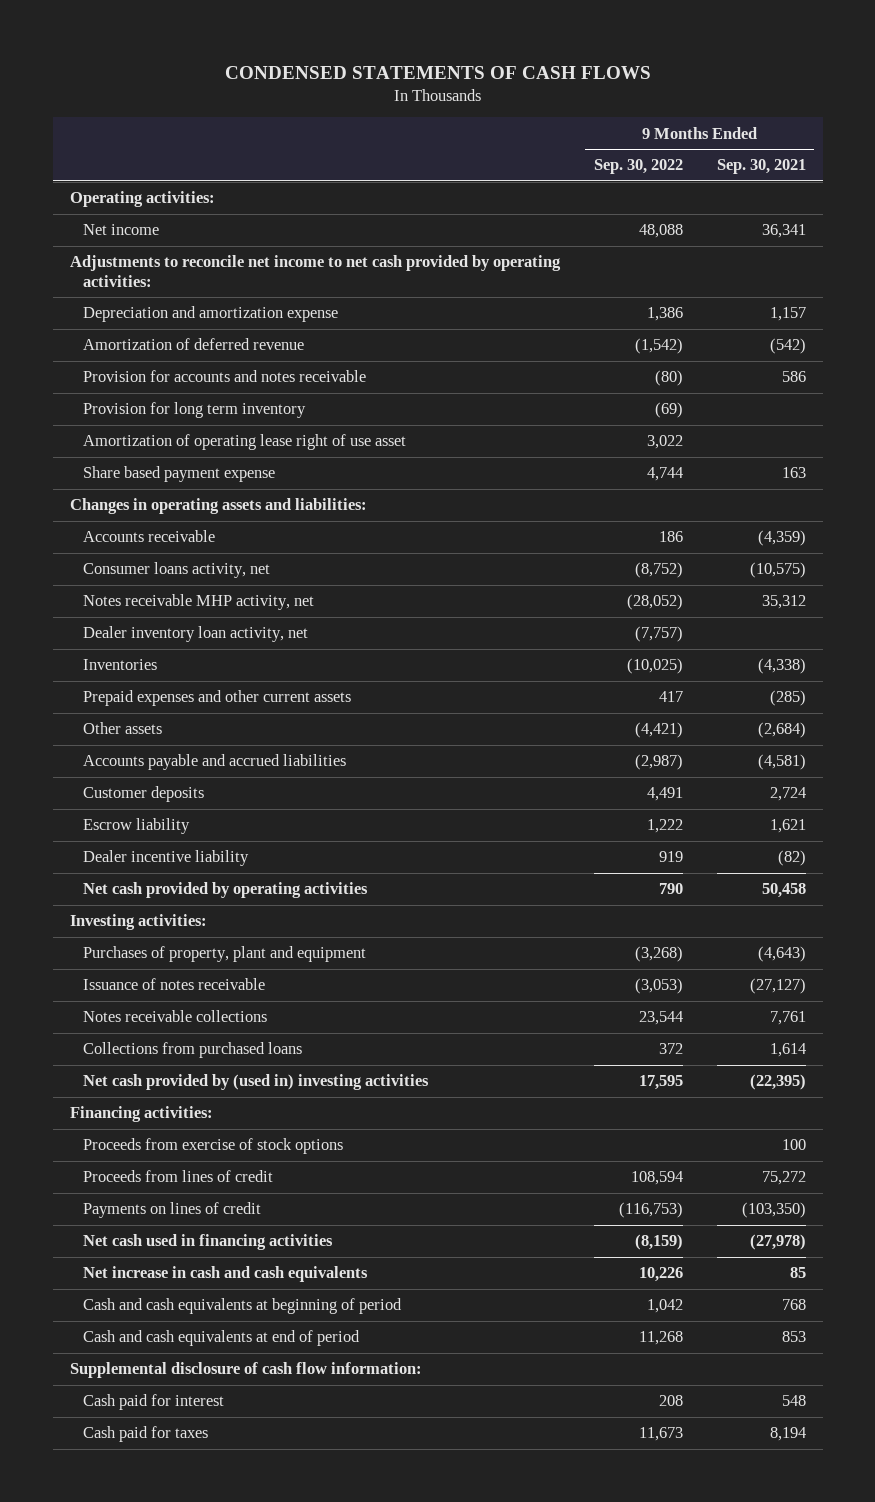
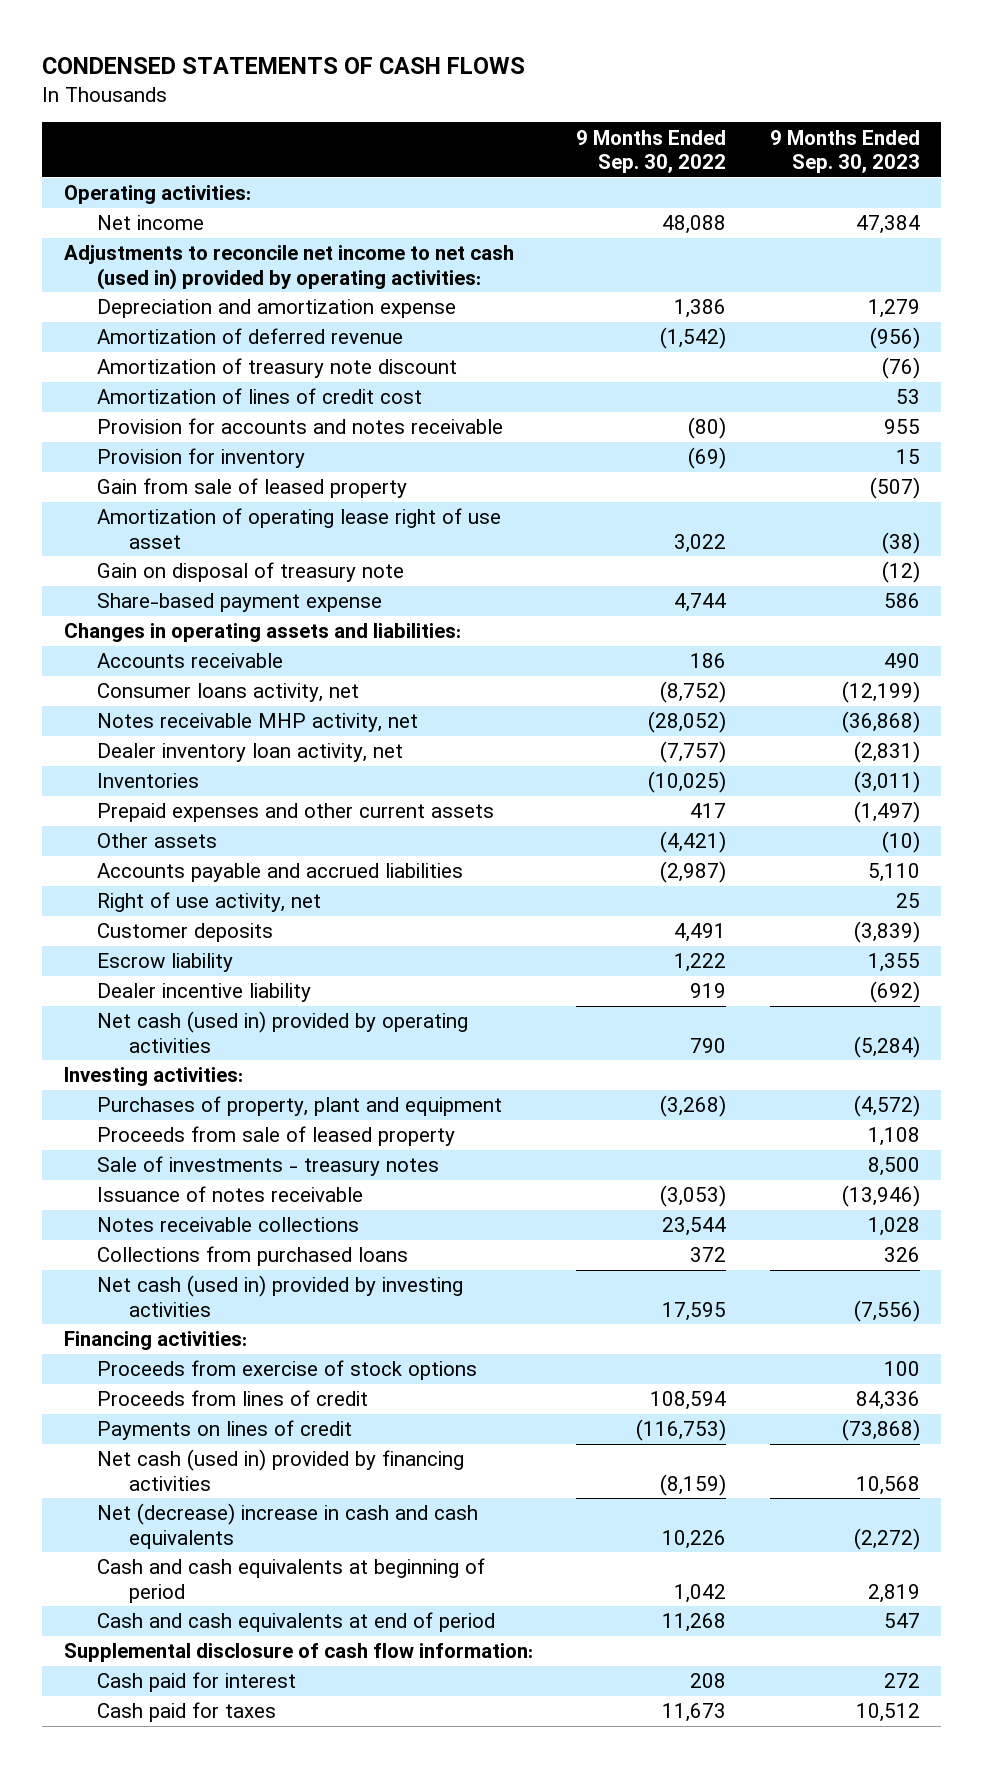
[716,159,806,175] Sep. 30, 2021 -> none
none -> [769,129,920,174] 9 Months Ended Sep. 30, 2023
[69,255,561,287] Adjustments to reconcile net income to net cash provided by operating activities: -> [63,245,514,290] Adjustments to reconcile net income to net cash (used in) provided by operating activities:
none -> [96,358,457,379] Amortization of treasury note discount
none -> [96,388,422,405] Amortization of lines of credit cost
[83,402,307,419] Provision for long term inventory -> [96,448,305,469] Provision for inventory
none -> [96,478,407,499] Gain from sale of leased property
none -> [96,562,404,583] Gain on disposal of treasury note
[83,466,276,483] Share based payment expense -> [96,593,382,613] Share-based payment expense
none -> [96,892,321,913] Right of use activity, net
[83,882,369,899] Net cash provided by operating activities -> [96,1011,468,1053] Net cash (used in) provided by operating activities
none -> [96,1126,455,1147] Proceeds from sale of leased property
none -> [96,1156,439,1177] Sale of investments - treasury notes
[83,1074,430,1091] Net cash provided by (used in) investing activities -> [96,1275,463,1317] Net cash (used in) provided by investing activities
[83,1234,334,1251] Net cash used in financing activities -> [96,1449,464,1491] Net cash (used in) provided by financing activities
[83,1266,369,1283] Net increase in cash and cash equivalents -> [96,1503,478,1549] Net (decrease) increase in cash and cash equivalents

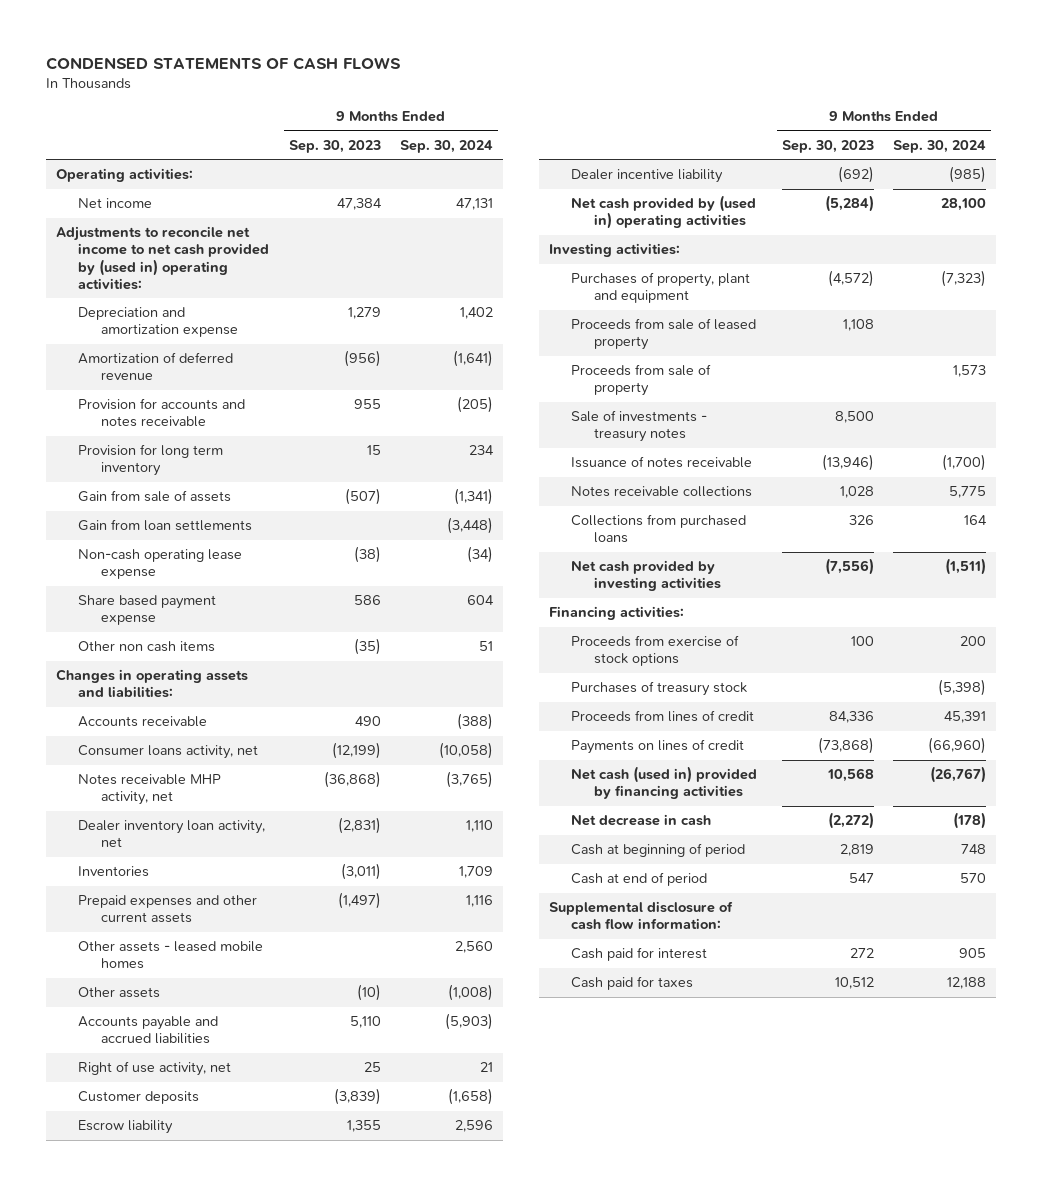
[576,129,727,174] 9 Months Ended Sep. 30, 2022 -> none
none -> [400,140,494,154] Sep. 30, 2024
[63,245,514,290] Adjustments to reconcile net income to net cash (used in) provided by operating activities: -> [55,226,270,290] Adjustments to reconcile net income to net cash provided by (used in) operating activities:
[96,358,457,379] Amortization of treasury note discount -> none
[96,388,422,405] Amortization of lines of credit cost -> none
[96,562,404,583] Gain on disposal of treasury note -> none
[96,448,305,469] Provision for inventory -> [78,444,224,477] Provision for long term inventory
[96,478,407,499] Gain from sale of leased property -> [78,490,232,503] Gain from sale of assets
none -> [78,519,253,532] Gain from loan settlements
[96,508,501,549] Amortization of operating lease right of use asset -> [78,549,243,580] Non-cash operating lease expense
[96,593,382,613] Share-based payment expense -> [78,595,217,626] Share based payment expense
none -> [78,641,216,653] Other non cash items
none -> [78,941,264,970] Other assets - leased mobile homes
[96,1011,468,1053] Net cash (used in) provided by operating activities -> [571,195,757,230] Net cash provided by (used in) operating activities
none -> [571,364,712,397] Proceeds from sale of property
[96,1275,463,1317] Net cash (used in) provided by investing activities -> [571,560,721,592] Net cash provided by investing activities
none -> [571,681,748,697] Purchases of treasury stock
[96,1503,478,1549] Net (decrease) increase in cash and cash equivalents -> [571,814,712,827] Net decrease in cash
[96,1558,485,1603] Cash and cash equivalents at beginning of period -> [571,843,746,858] Cash at beginning of period
[96,1612,495,1633] Cash and cash equivalents at end of period -> [571,872,708,887] Cash at end of period

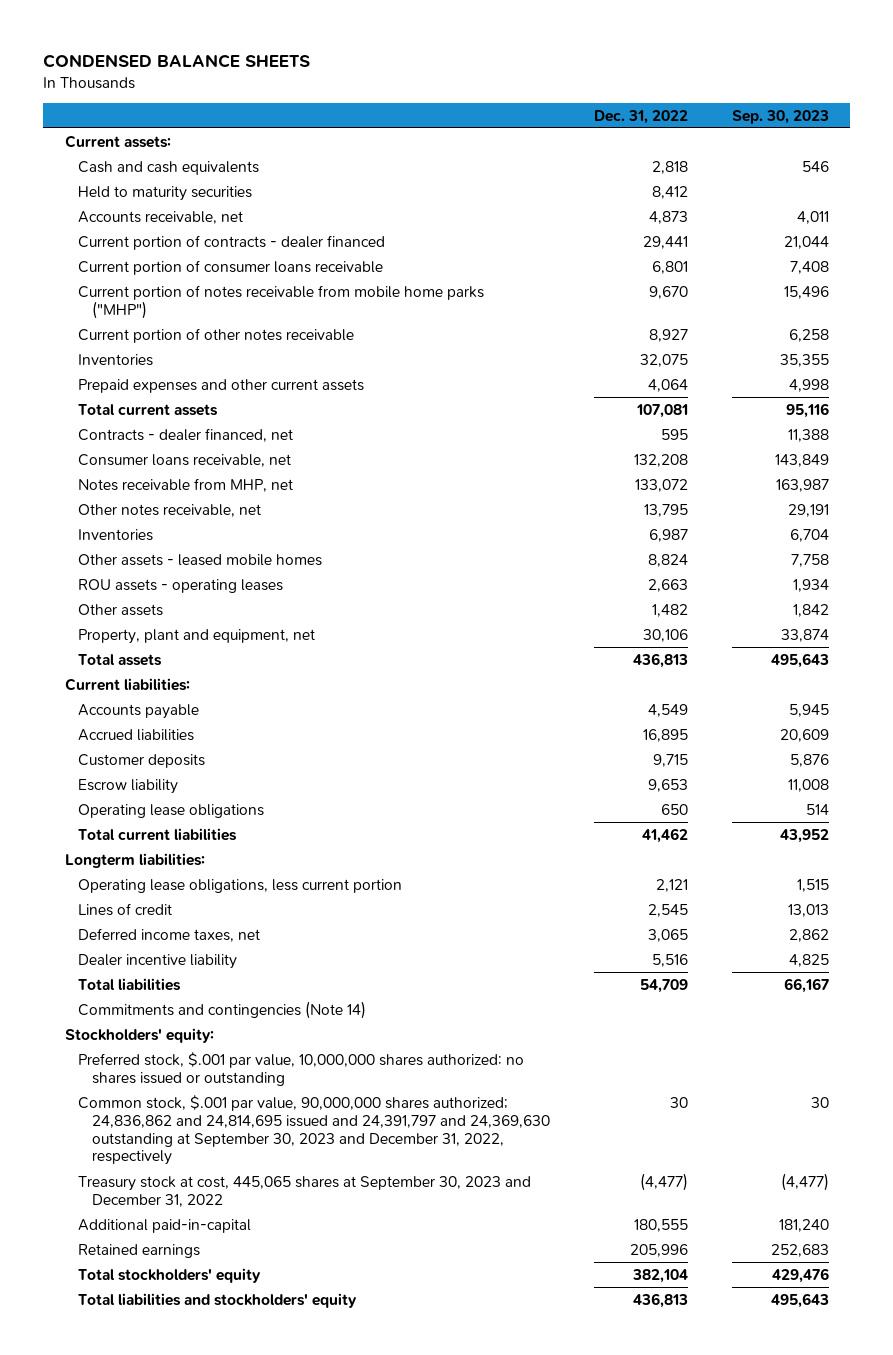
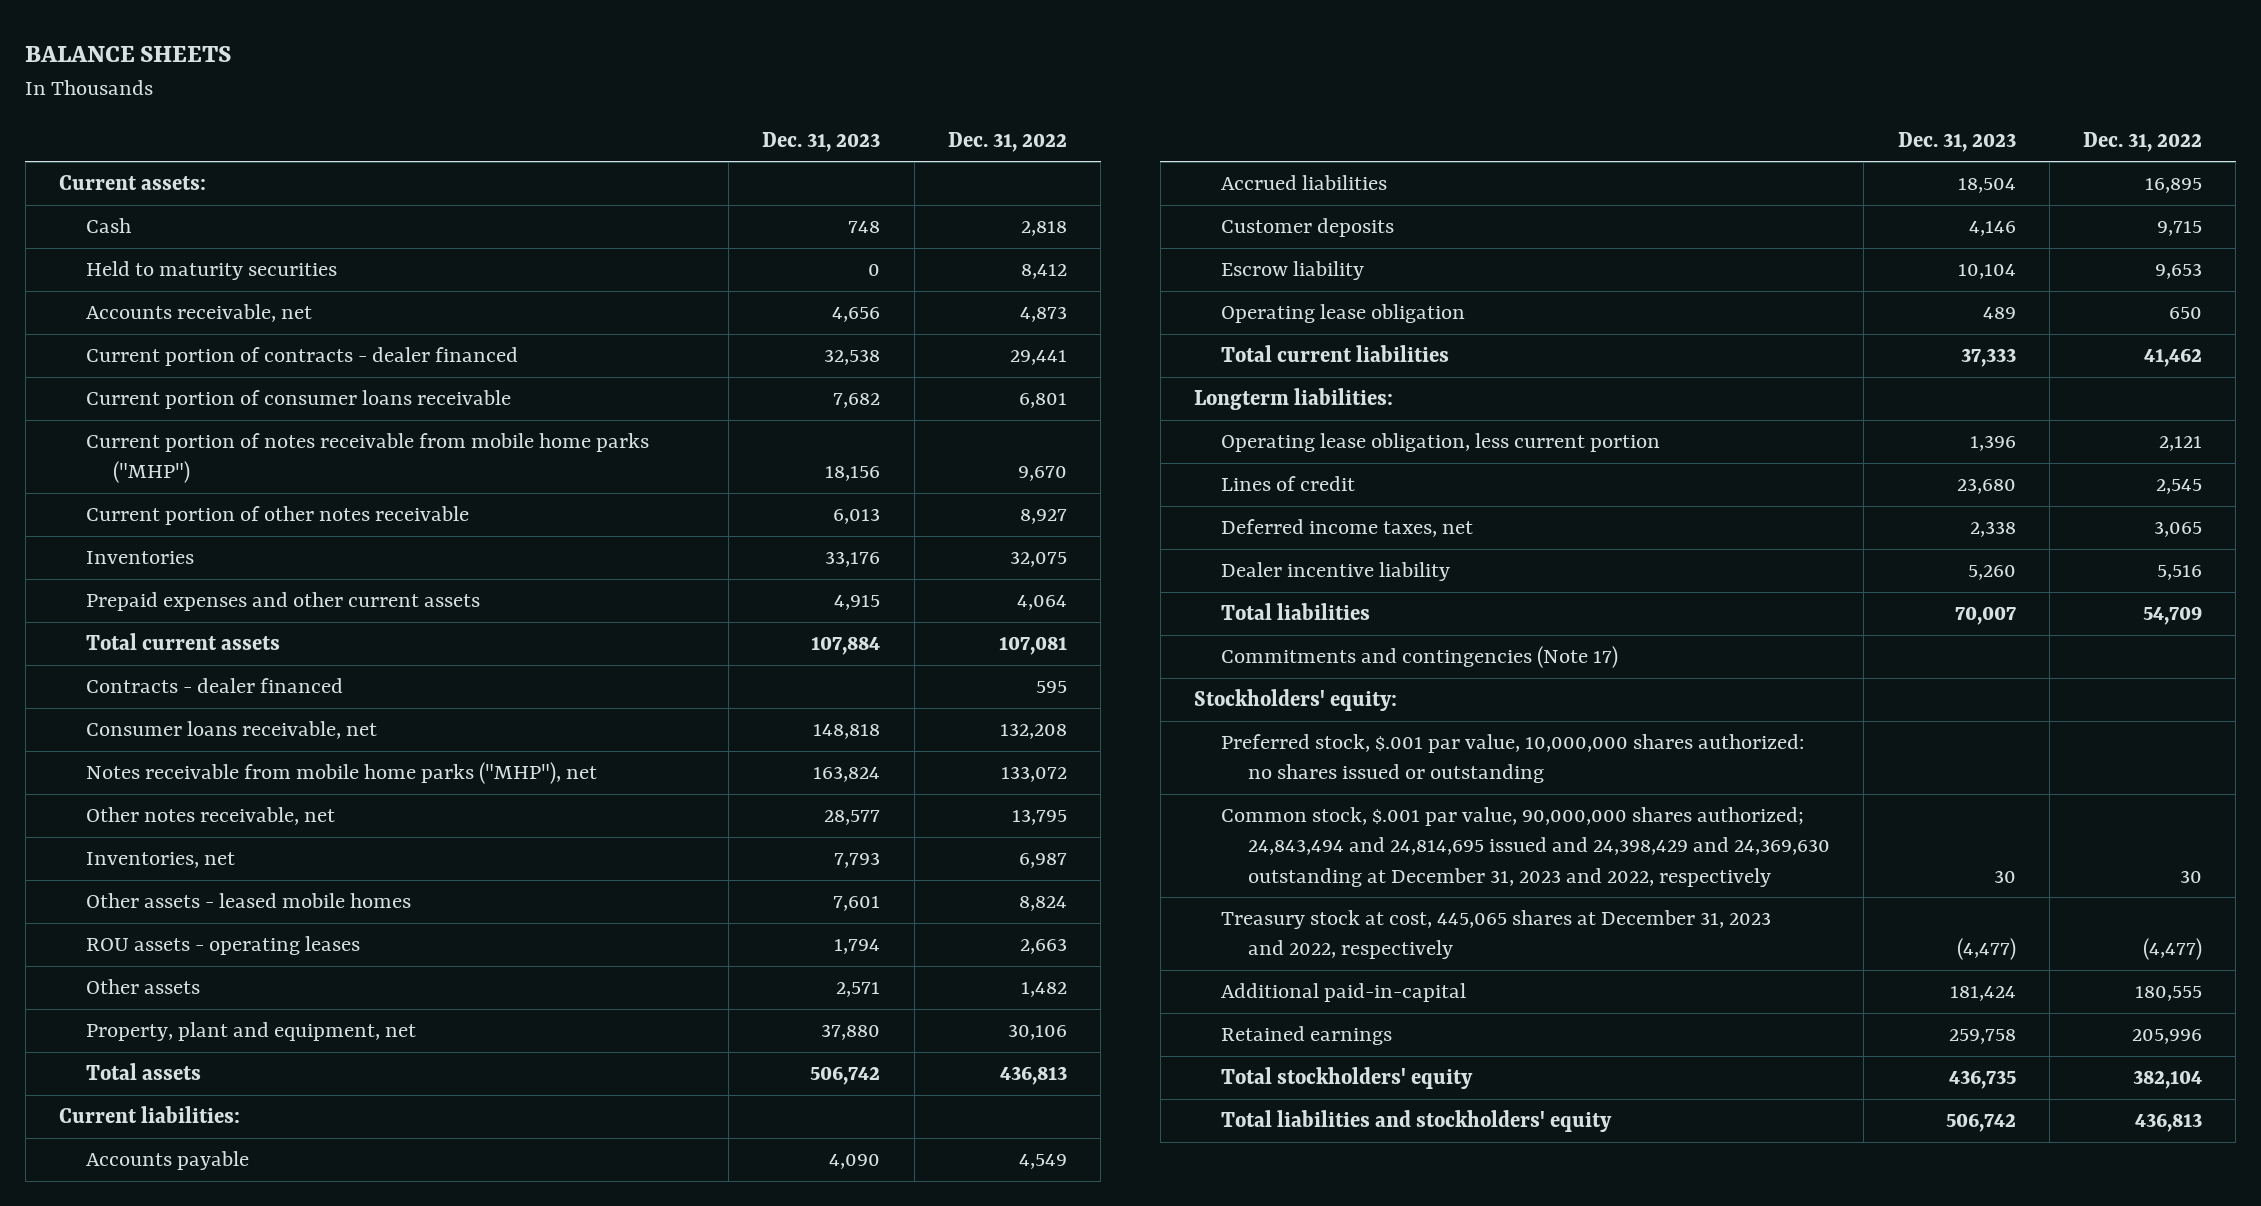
[42,53,310,68] CONDENSED BALANCE SHEETS -> [25,46,232,63] BALANCE SHEETS
[731,109,829,124] Sep. 30, 2023 -> none
none -> [762,131,881,152] Dec. 31, 2023
[78,160,260,175] Cash and cash equivalents -> [85,218,131,234] Cash
[78,427,294,442] Contracts - dealer financed, net -> [85,678,343,694] Contracts - dealer financed
[78,477,294,492] Notes receivable from MHP, net -> [85,762,597,785] Notes receivable from mobile home parks ("MHP"), net
[78,528,154,541] Inventories -> [85,852,235,869] Inventories, net
[78,803,265,818] Operating lease obligations -> [1221,304,1466,324] Operating lease obligation
[78,878,403,893] Operating lease obligations, less current portion -> [1221,433,1661,453] Operating lease obligation, less current portion
[78,1000,367,1019] Commitments and contingencies (Note 14) -> [1221,646,1619,669] Commitments and contingencies (Note 17)
[78,1094,551,1166] Common stock, $.001 par value, 90,000,000 shares authorized; 24,836,862 and 24,814,695 issued and 24,391,797 and 24,369,630 outstanding at September 30, 2023 and December 31, 2022, respectively -> [1221,807,1831,887] Common stock, $.001 par value, 90,000,000 shares authorized; 24,843,494 and 24,814,695 issued and 24,398,429 and 24,369,630 outstanding at December 31, 2023 and 2022, respectively
[78,1175,532,1207] Treasury stock at cost, 445,065 shares at September 30, 2023 and December 31, 2022 -> [1221,910,1772,960] Treasury stock at cost, 445,065 shares at December 31, 2023 and 2022, respectively

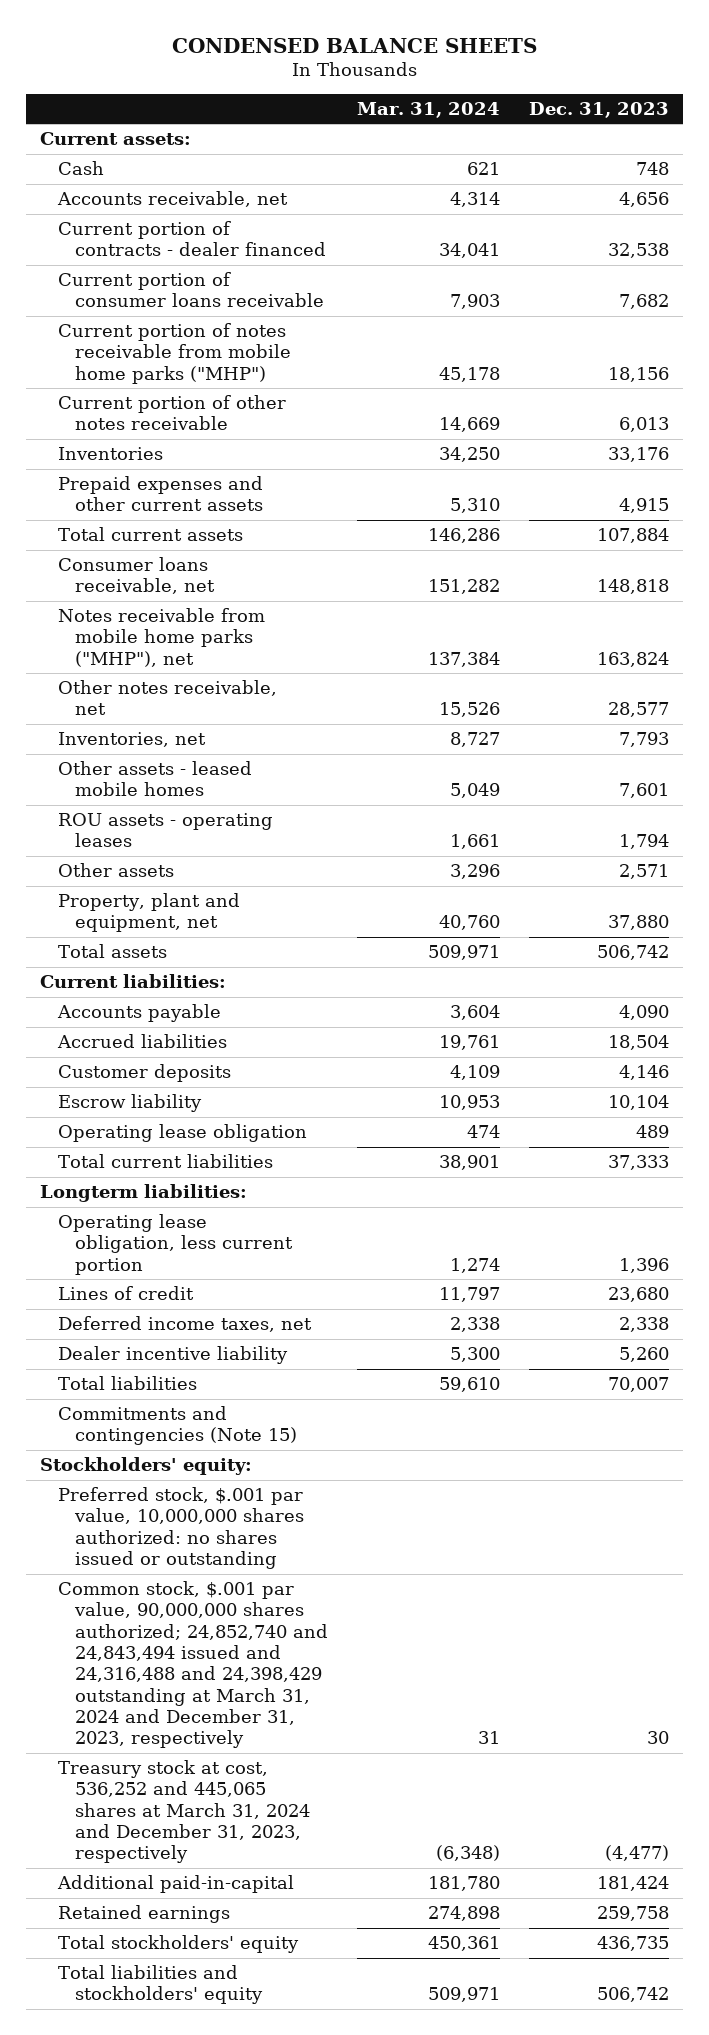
[25,46,232,63] BALANCE SHEETS -> [171,37,537,53] CONDENSED BALANCE SHEETS
[947,131,1067,152] Dec. 31, 2022 -> none
none -> [357,101,501,118] Mar. 31, 2024
[85,261,337,281] Held to maturity securities -> none
[85,678,343,694] Contracts - dealer financed -> none
[1221,646,1619,669] Commitments and contingencies (Note 17) -> [57,1406,298,1446] Commitments and contingencies (Note 15)
[1221,807,1831,887] Common stock, $.001 par value, 90,000,000 shares authorized; 24,843,494 and 24,814,695 issued and 24,398,429 and 24,369,630 outstanding at December 31, 2023 and 2022, respectively -> [57,1581,329,1749] Common stock, $.001 par value, 90,000,000 shares authorized; 24,852,740 and 24,843,494 issued and 24,316,488 and 24,398,429 outstanding at March 31, 2024 and December 31, 2023, respectively
[1221,910,1772,960] Treasury stock at cost, 445,065 shares at December 31, 2023 and 2022, respectively -> [57,1760,311,1864] Treasury stock at cost, 536,252 and 445,065 shares at March 31, 2024 and December 31, 2023, respectively

